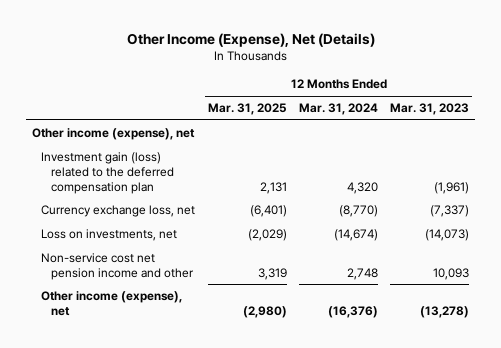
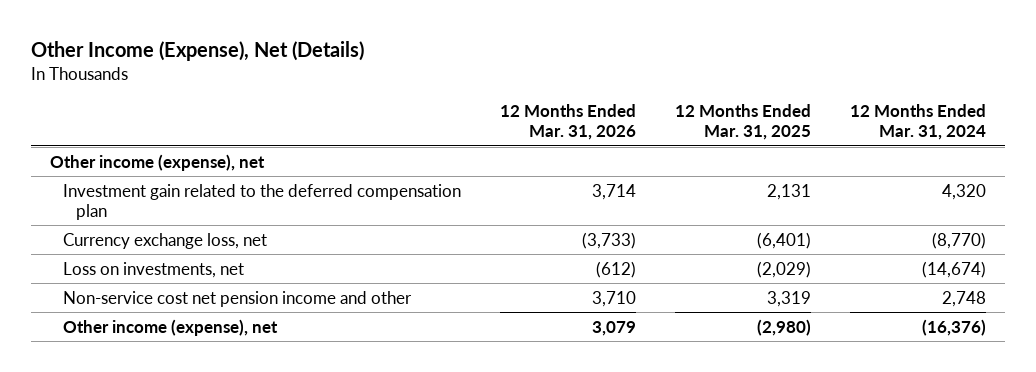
[390,103,470,116] Mar. 31, 2023 -> none
none -> [500,104,637,141] 12 Months Ended Mar. 31, 2026
[41,152,175,194] Investment gain (loss) related to the deferred compensation plan -> [63,183,462,220] Investment gain related to the deferred compensation plan

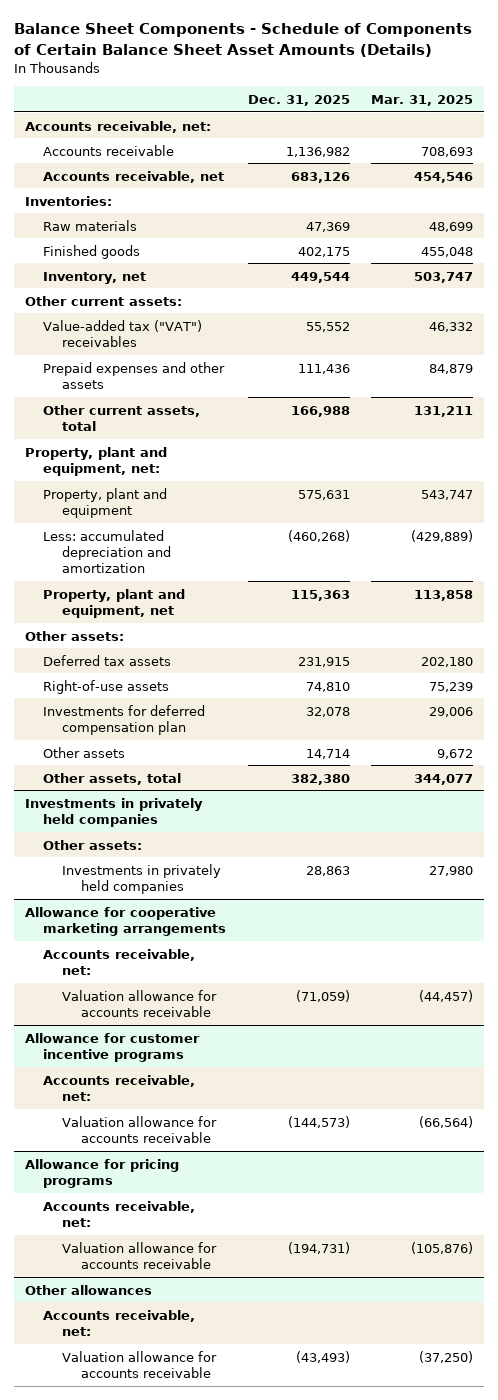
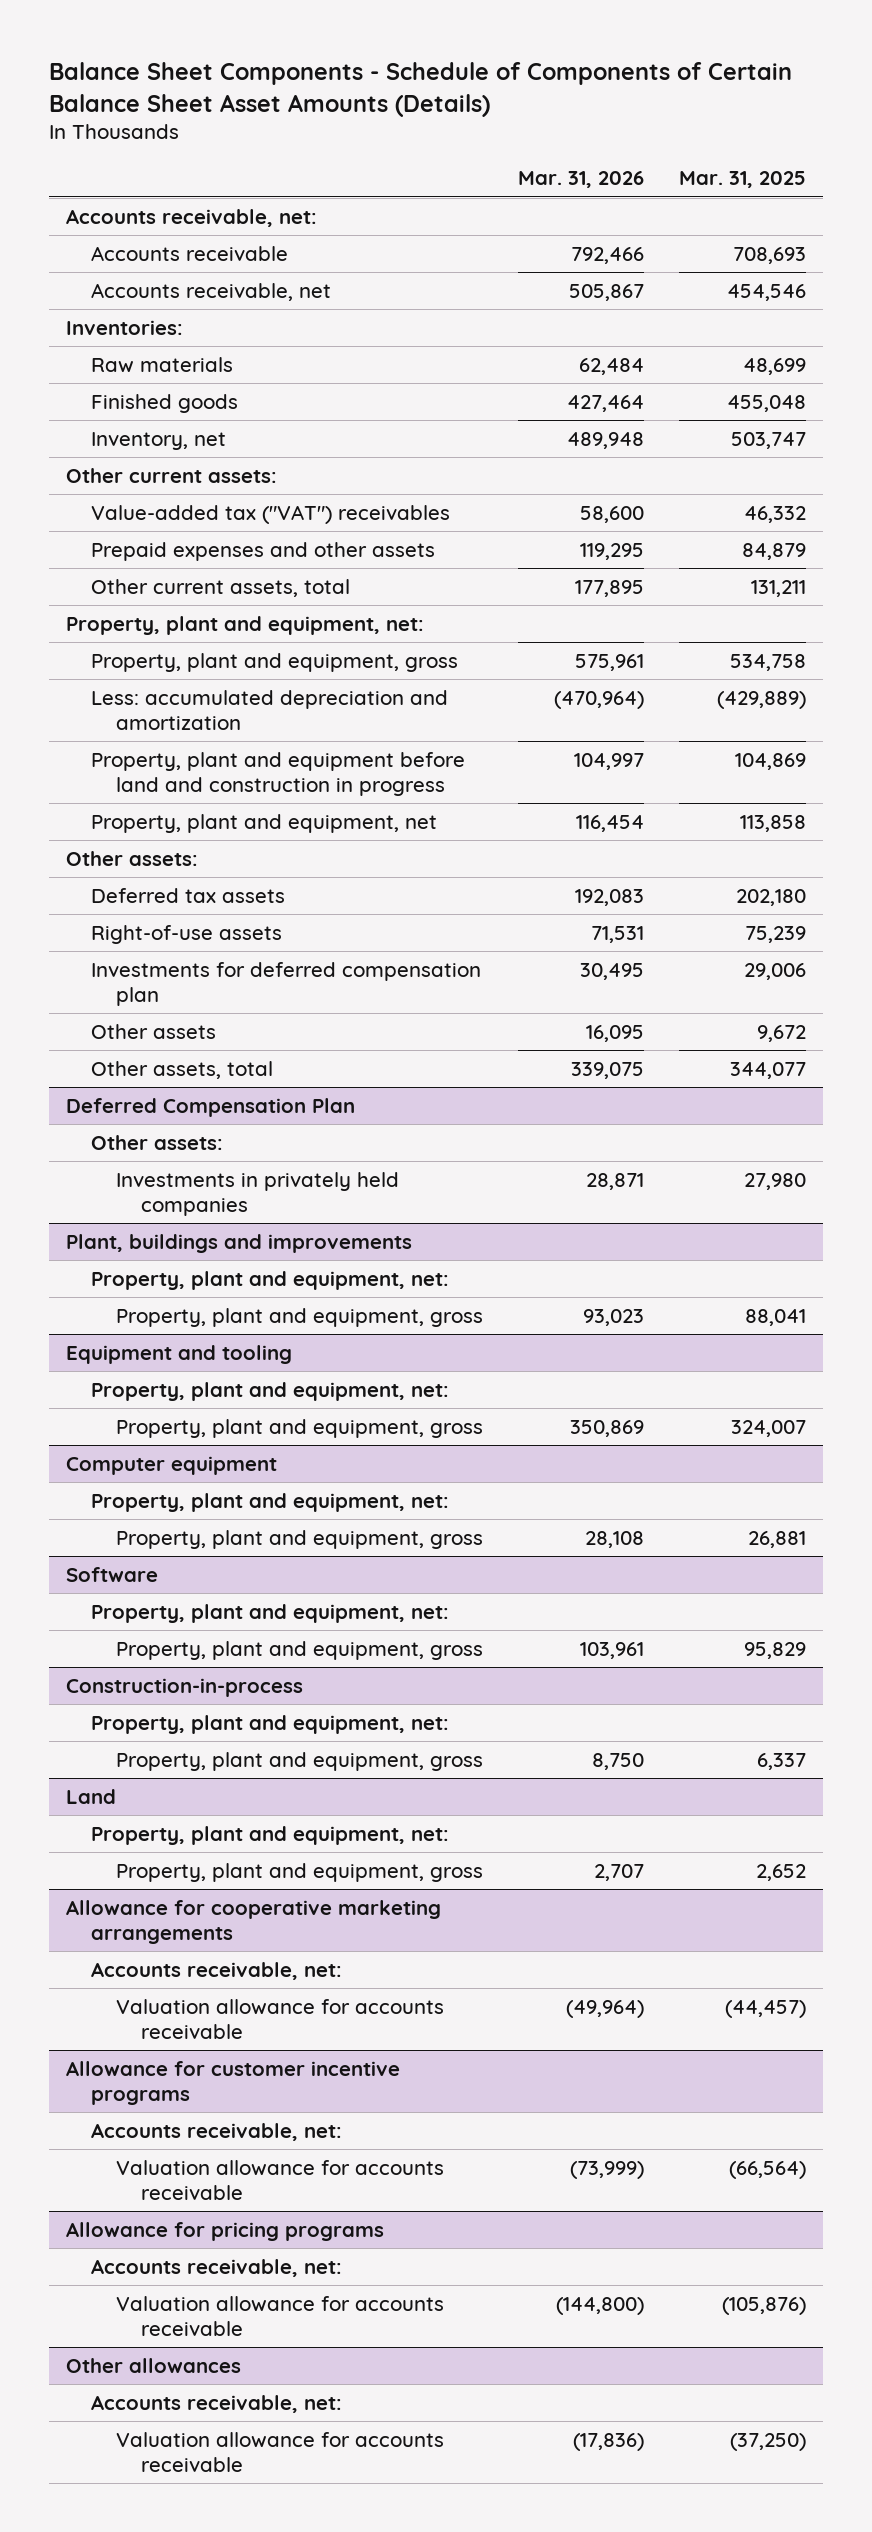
[247,94,350,106] Dec. 31, 2025 -> none
none -> [517,171,644,189] Mar. 31, 2026
[43,487,168,518] Property, plant and equipment -> [91,652,459,672] Property, plant and equipment, gross
[421,489,474,500] 543,747 -> [729,653,806,671] 534,758
none -> [91,751,466,796] Property, plant and equipment before land and construction in progress
[24,797,203,827] Investments in privately held companies -> [66,1097,356,1117] Deferred Compensation Plan
none -> [66,1233,413,1253] Plant, buildings and improvements
none -> [91,1270,450,1290] Property, plant and equipment, net:
none -> [116,1307,484,1327] Property, plant and equipment, gross
none -> [66,1344,293,1364] Equipment and tooling
none -> [91,1381,450,1401] Property, plant and equipment, net:
none -> [116,1418,484,1438] Property, plant and equipment, gross
none -> [66,1455,278,1475] Computer equipment
none -> [91,1492,450,1512] Property, plant and equipment, net:
none -> [116,1529,484,1549] Property, plant and equipment, gross
none -> [66,1566,159,1582] Software
none -> [91,1603,450,1623] Property, plant and equipment, net:
none -> [116,1640,484,1660] Property, plant and equipment, gross
none -> [66,1677,304,1697] Construction-in-process
none -> [91,1714,450,1734] Property, plant and equipment, net:
none -> [116,1751,484,1771] Property, plant and equipment, gross
none -> [66,1788,117,1804] Land
none -> [91,1825,450,1845] Property, plant and equipment, net:
none -> [116,1862,484,1882] Property, plant and equipment, gross

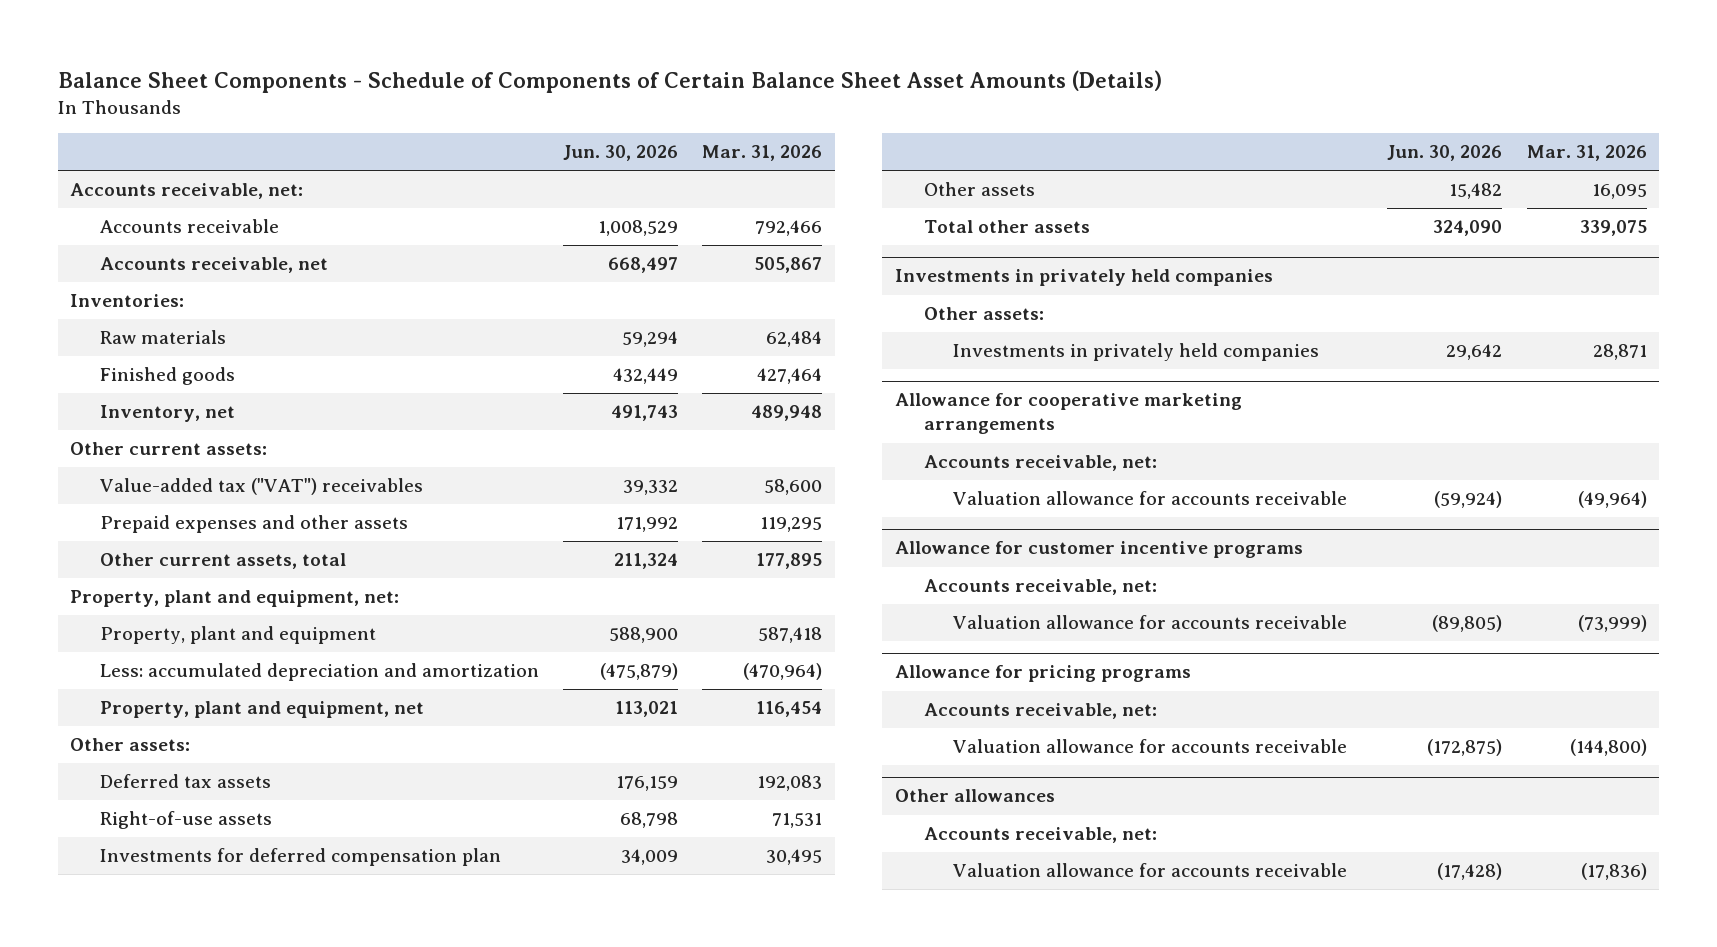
[678,171,806,189] Mar. 31, 2025 -> none
none -> [563,145,679,162] Jun. 30, 2026
[91,652,459,672] Property, plant and equipment, gross -> [99,626,376,645] Property, plant and equipment
[574,653,644,671] 575,961 -> [758,627,823,644] 587,418
[91,751,466,796] Property, plant and equipment before land and construction in progress -> none
[91,1060,274,1079] Other assets, total -> [924,220,1091,234] Total other assets
[66,1097,356,1117] Deferred Compensation Plan -> [894,269,1273,287] Investments in privately held companies
[66,1233,413,1253] Plant, buildings and improvements -> none
[91,1270,450,1290] Property, plant and equipment, net: -> none
[116,1307,484,1327] Property, plant and equipment, gross -> none
[66,1344,293,1364] Equipment and tooling -> none
[91,1381,450,1401] Property, plant and equipment, net: -> none
[116,1418,484,1438] Property, plant and equipment, gross -> none
[66,1455,278,1475] Computer equipment -> none
[91,1492,450,1512] Property, plant and equipment, net: -> none
[116,1529,484,1549] Property, plant and equipment, gross -> none
[66,1566,159,1582] Software -> none
[91,1603,450,1623] Property, plant and equipment, net: -> none
[116,1640,484,1660] Property, plant and equipment, gross -> none
[66,1677,304,1697] Construction-in-process -> none
[91,1714,450,1734] Property, plant and equipment, net: -> none
[116,1751,484,1771] Property, plant and equipment, gross -> none
[66,1788,117,1804] Land -> none
[91,1825,450,1845] Property, plant and equipment, net: -> none
[116,1862,484,1882] Property, plant and equipment, gross -> none

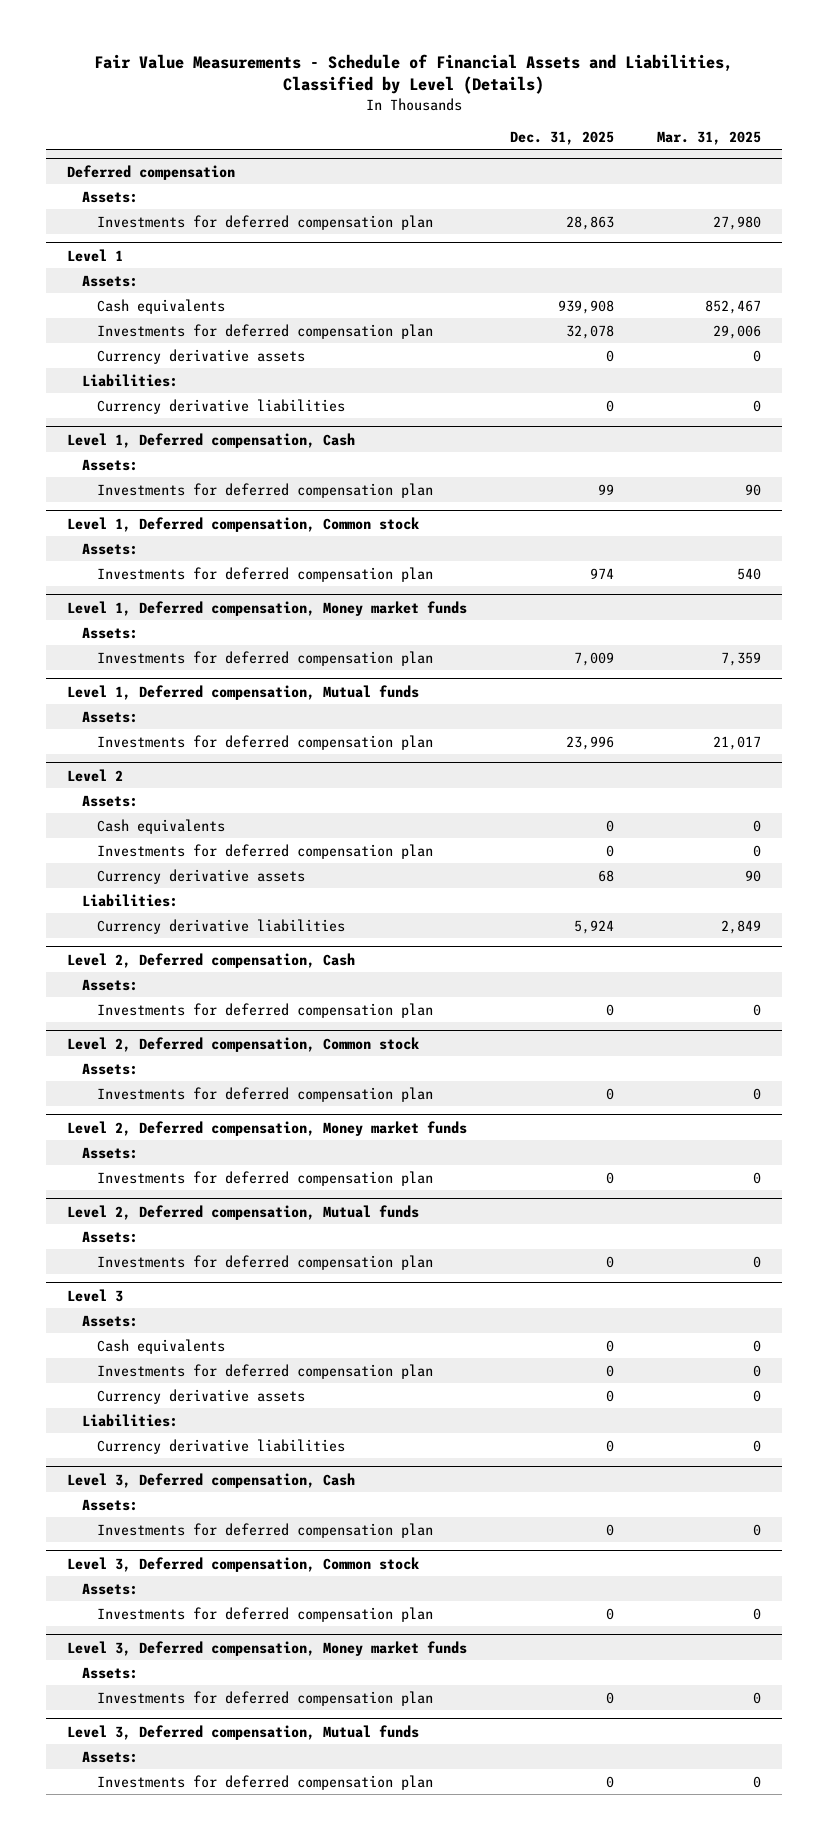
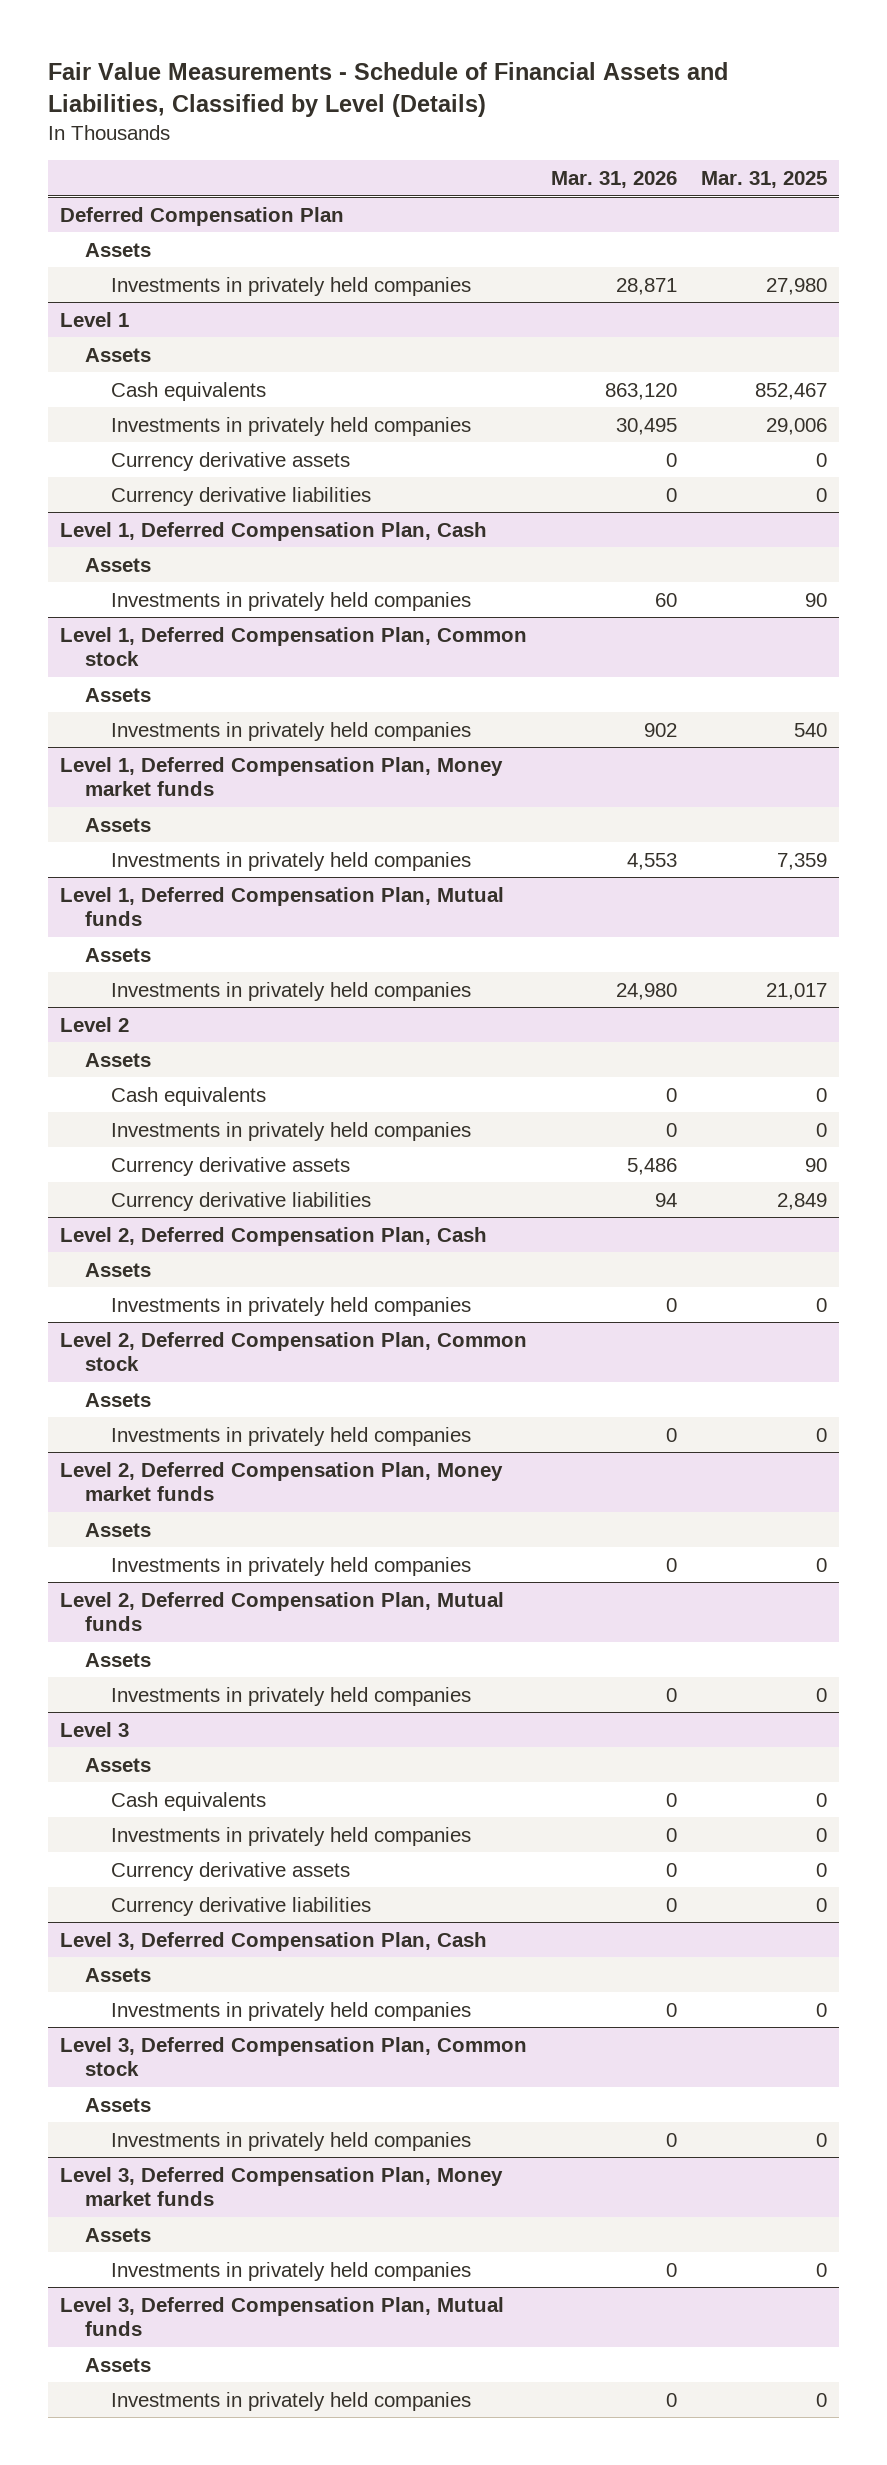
[509,130,614,145] Dec. 31, 2025 -> none
none -> [550,171,677,189] Mar. 31, 2026
[67,164,236,180] Deferred compensation -> [59,206,344,226] Deferred Compensation Plan
[81,190,138,203] Assets: -> [85,242,152,257] Assets
[96,214,433,230] Investments for deferred compensation plan -> [110,276,471,296] Investments in privately held companies
[81,274,138,287] Assets: -> [85,347,152,362] Assets
[96,323,433,339] Investments for deferred compensation plan -> [110,416,471,436] Investments in privately held companies
[81,373,178,387] Liabilities: -> none
[67,432,356,448] Level 1, Deferred compensation, Cash -> [59,521,487,541] Level 1, Deferred Compensation Plan, Cash
[81,458,138,471] Assets: -> [85,557,152,572] Assets
[96,482,433,498] Investments for deferred compensation plan -> [110,591,471,611] Investments in privately held companies
[67,516,420,532] Level 1, Deferred compensation, Common stock -> [59,626,527,667] Level 1, Deferred Compensation Plan, Common stock
[81,542,138,555] Assets: -> [85,687,152,702] Assets
[96,566,433,582] Investments for deferred compensation plan -> [110,721,471,741] Investments in privately held companies
[67,600,468,616] Level 1, Deferred compensation, Money market funds -> [59,756,503,797] Level 1, Deferred Compensation Plan, Money market funds
[81,626,138,639] Assets: -> [85,817,152,832] Assets
[96,650,433,666] Investments for deferred compensation plan -> [110,851,471,871] Investments in privately held companies
[67,684,420,700] Level 1, Deferred compensation, Mutual funds -> [59,886,504,927] Level 1, Deferred Compensation Plan, Mutual funds
[81,710,138,723] Assets: -> [85,947,152,962] Assets
[96,734,433,750] Investments for deferred compensation plan -> [110,981,471,1001] Investments in privately held companies
[81,794,138,807] Assets: -> [85,1052,152,1067] Assets
[96,843,433,859] Investments for deferred compensation plan -> [110,1121,471,1141] Investments in privately held companies
[81,893,178,907] Liabilities: -> none
[67,952,356,968] Level 2, Deferred compensation, Cash -> [59,1226,487,1246] Level 2, Deferred Compensation Plan, Cash
[81,978,138,991] Assets: -> [85,1262,152,1277] Assets
[96,1002,433,1018] Investments for deferred compensation plan -> [110,1296,471,1316] Investments in privately held companies
[67,1036,420,1052] Level 2, Deferred compensation, Common stock -> [59,1331,527,1372] Level 2, Deferred Compensation Plan, Common stock
[81,1062,138,1075] Assets: -> [85,1392,152,1407] Assets
[96,1086,433,1102] Investments for deferred compensation plan -> [110,1426,471,1446] Investments in privately held companies
[67,1120,468,1136] Level 2, Deferred compensation, Money market funds -> [59,1461,503,1502] Level 2, Deferred Compensation Plan, Money market funds
[81,1146,138,1159] Assets: -> [85,1522,152,1537] Assets
[96,1170,433,1186] Investments for deferred compensation plan -> [110,1556,471,1576] Investments in privately held companies
[67,1204,420,1220] Level 2, Deferred compensation, Mutual funds -> [59,1591,504,1632] Level 2, Deferred Compensation Plan, Mutual funds
[81,1230,138,1243] Assets: -> [85,1652,152,1667] Assets
[96,1254,433,1270] Investments for deferred compensation plan -> [110,1686,471,1706] Investments in privately held companies
[81,1314,138,1327] Assets: -> [85,1757,152,1772] Assets
[96,1363,433,1379] Investments for deferred compensation plan -> [110,1826,471,1846] Investments in privately held companies
[81,1413,178,1427] Liabilities: -> none
[67,1472,356,1488] Level 3, Deferred compensation, Cash -> [59,1931,487,1951] Level 3, Deferred Compensation Plan, Cash
[81,1498,138,1511] Assets: -> [85,1967,152,1982] Assets
[96,1522,433,1538] Investments for deferred compensation plan -> [110,2001,471,2021] Investments in privately held companies
[67,1556,420,1572] Level 3, Deferred compensation, Common stock -> [59,2036,527,2077] Level 3, Deferred Compensation Plan, Common stock
[81,1582,138,1595] Assets: -> [85,2097,152,2112] Assets
[96,1606,433,1622] Investments for deferred compensation plan -> [110,2131,471,2151] Investments in privately held companies
[67,1640,468,1656] Level 3, Deferred compensation, Money market funds -> [59,2166,503,2207] Level 3, Deferred Compensation Plan, Money market funds
[81,1666,138,1679] Assets: -> [85,2227,152,2242] Assets
[96,1690,433,1706] Investments for deferred compensation plan -> [110,2261,471,2281] Investments in privately held companies
[67,1724,420,1740] Level 3, Deferred compensation, Mutual funds -> [59,2296,504,2337] Level 3, Deferred Compensation Plan, Mutual funds
[81,1750,138,1763] Assets: -> [85,2357,152,2372] Assets
[96,1774,433,1790] Investments for deferred compensation plan -> [110,2391,471,2411] Investments in privately held companies

